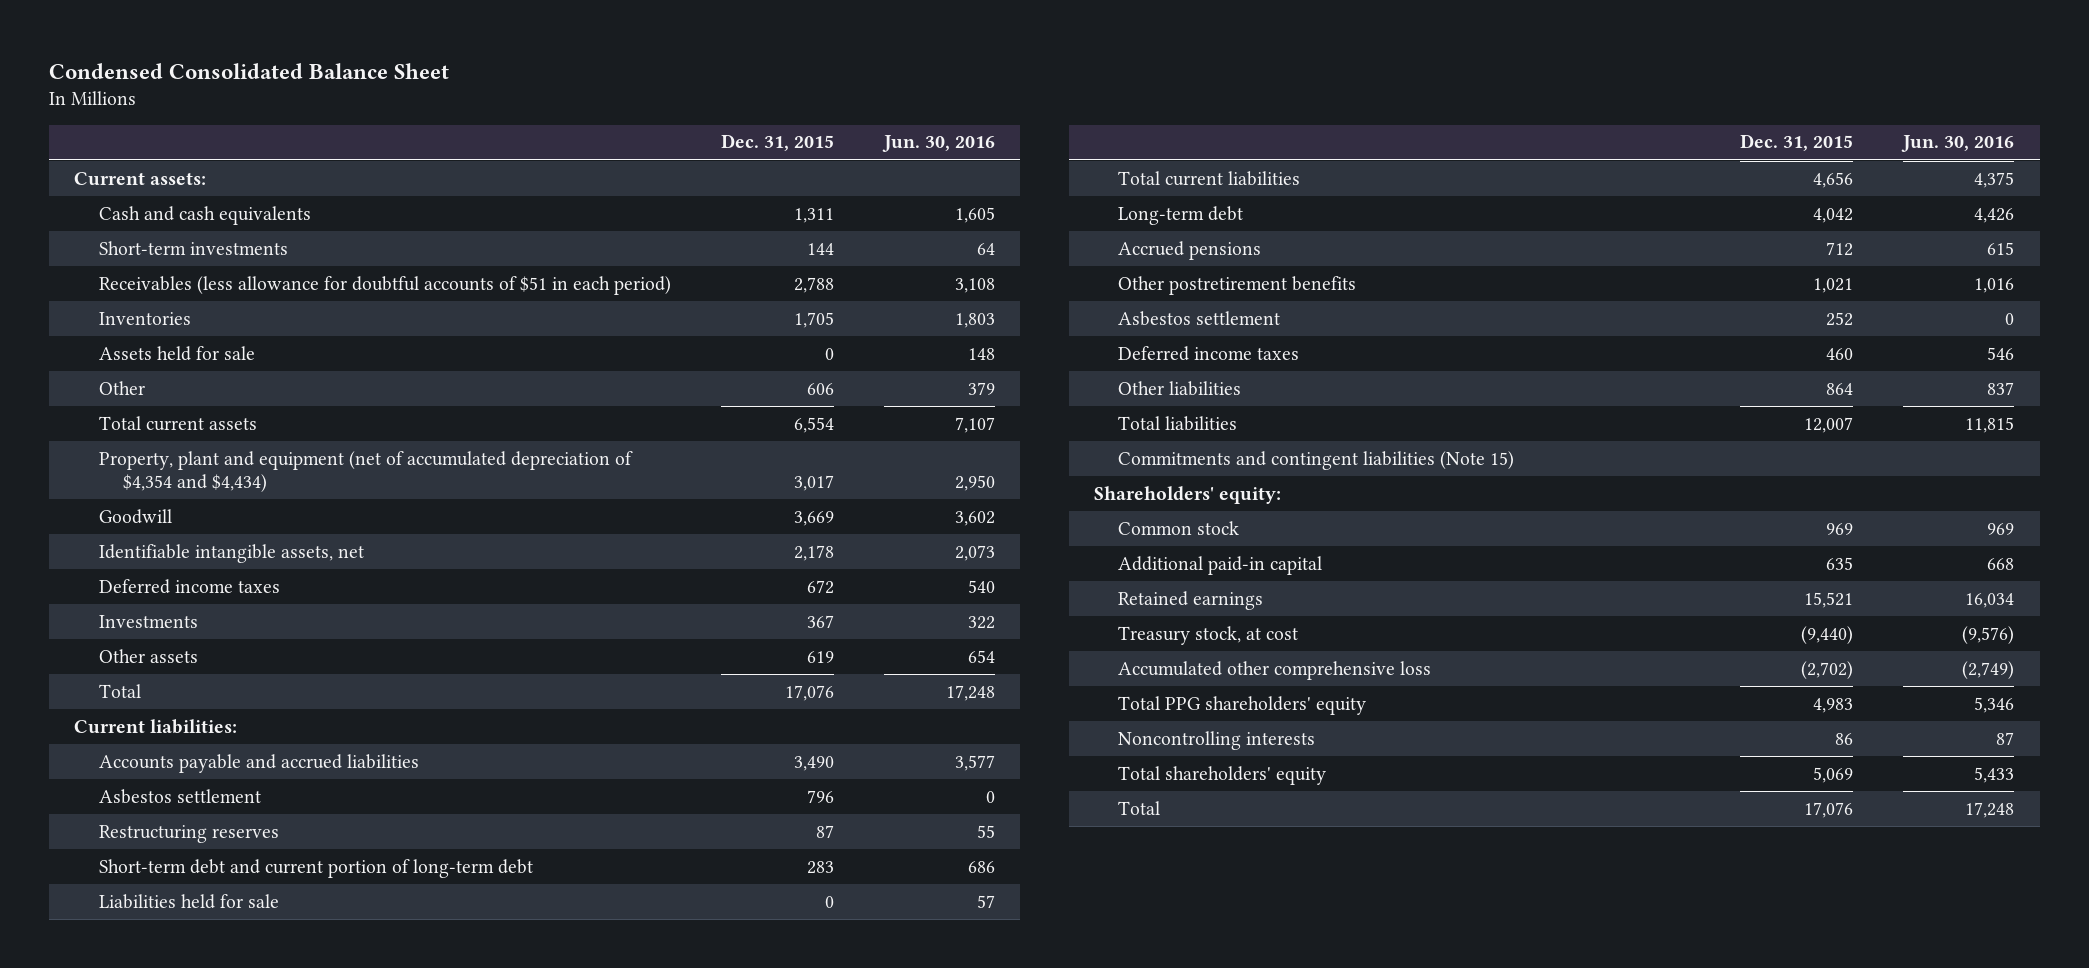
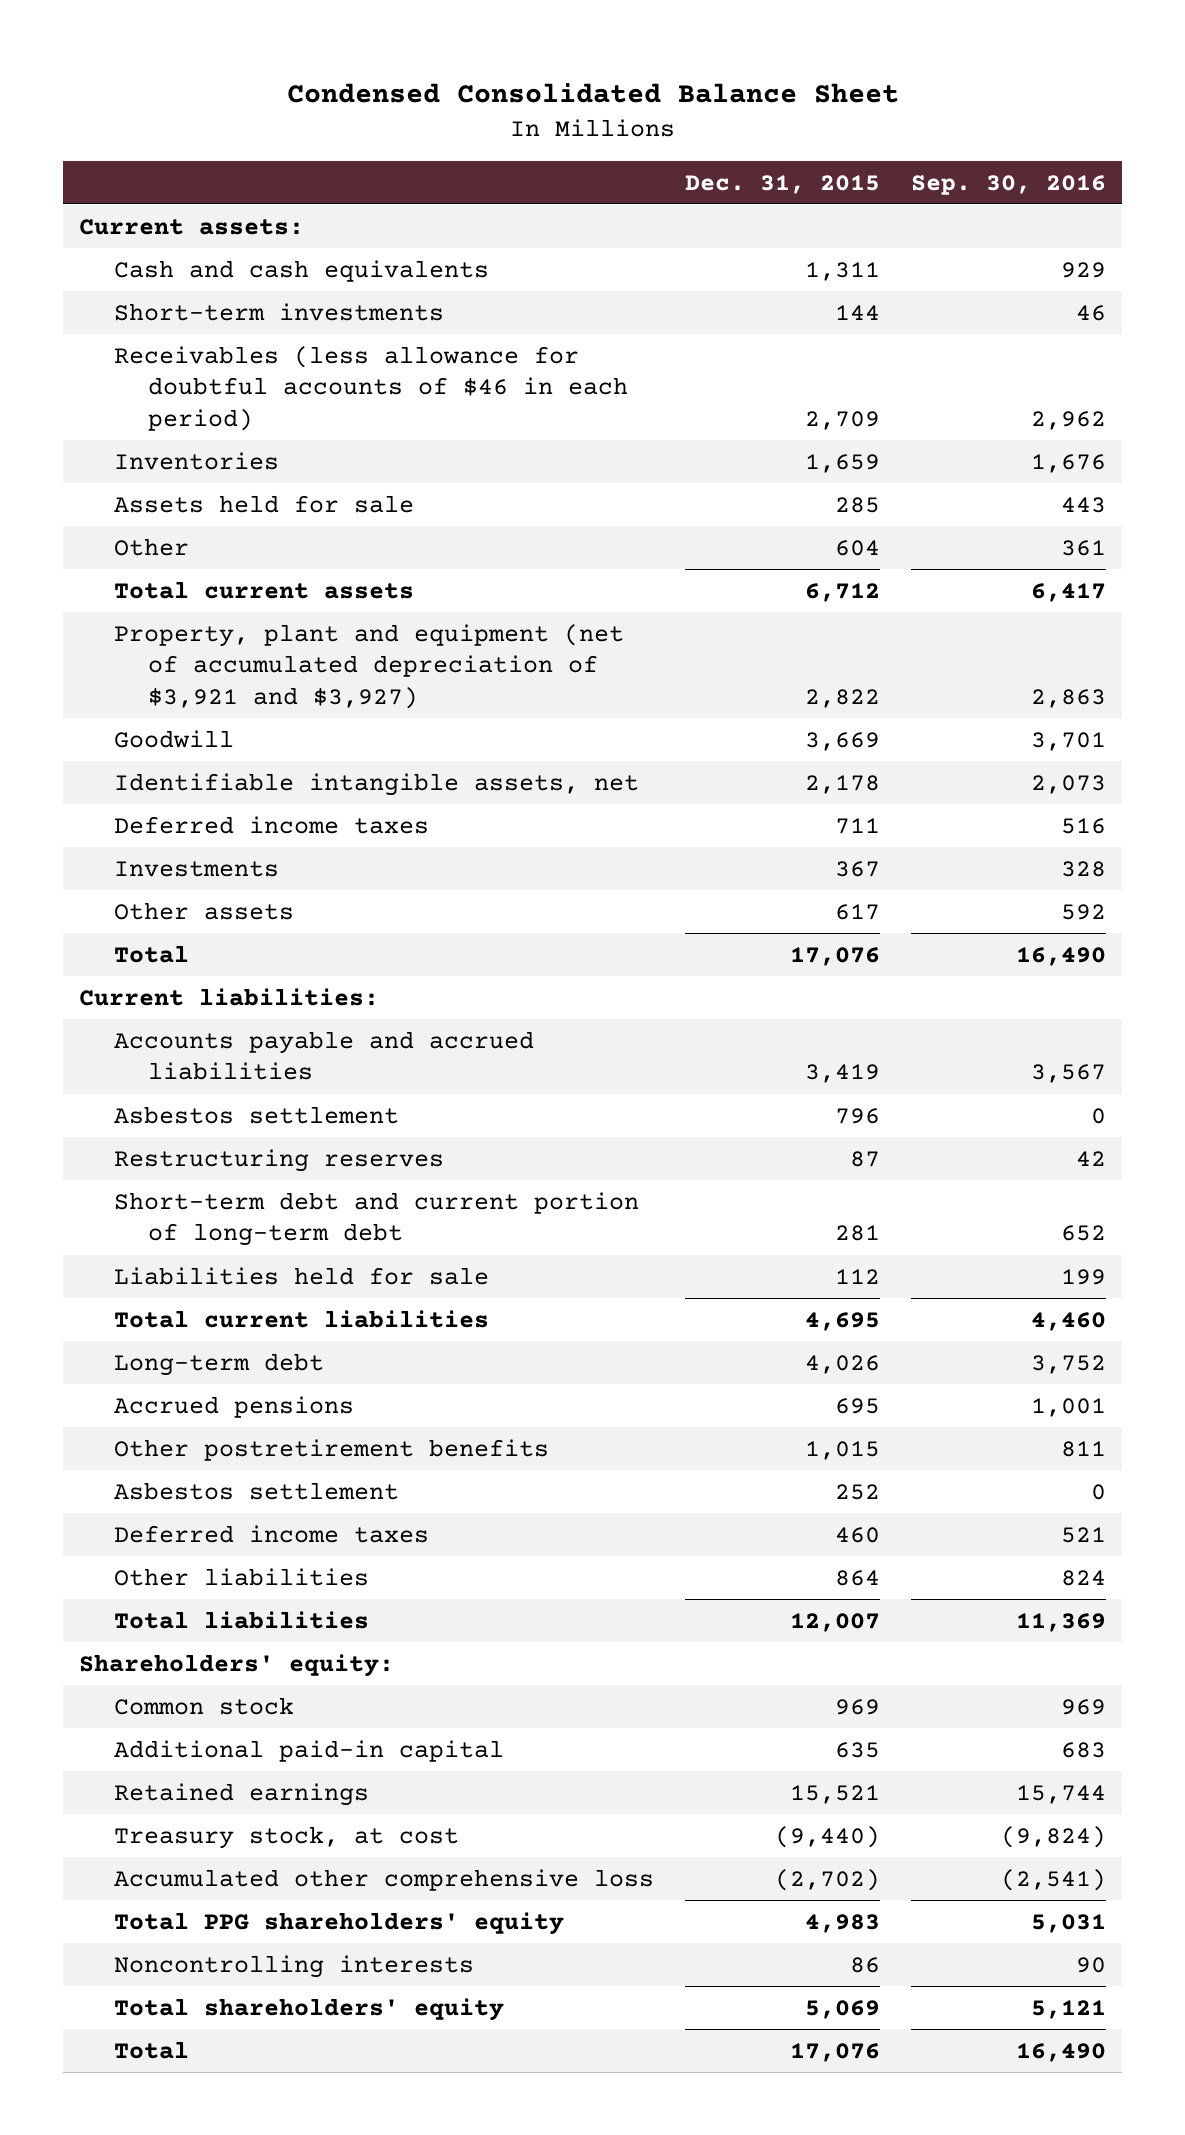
[882,135,996,153] Jun. 30, 2016 -> none
none -> [911,174,1107,195] Sep. 30, 2016
[98,275,671,295] Receivables (less allowance for doubtful accounts of $51 in each period) -> [113,345,629,431] Receivables (less allowance for doubtful accounts of $46 in each period)
[793,276,834,293] 2,788 -> [804,410,880,430] 2,709
[793,311,834,328] 1,705 -> [804,453,880,473] 1,659
[824,347,834,360] 0 -> [834,496,880,513] 285
[806,382,834,395] 606 -> [834,539,880,556] 604
[793,416,834,433] 6,554 -> [804,582,880,602] 6,712
[98,450,633,493] Property, plant and equipment (net of accumulated depreciation of $4,354 and $4,434) -> [113,623,624,709] Property, plant and equipment (net of accumulated depreciation of $3,921 and $3,927)
[793,475,834,492] 3,017 -> [804,688,880,708] 2,822
[806,579,834,594] 672 -> [834,817,880,834] 711
[806,650,834,663] 619 -> [834,903,880,920] 617
[793,755,834,771] 3,490 -> [804,1064,880,1084] 3,419
[806,860,834,874] 283 -> [834,1225,880,1242] 281
[824,895,834,908] 0 -> [834,1268,880,1284] 112
[1813,171,1854,188] 4,656 -> [804,1311,880,1331] 4,695
[1813,207,1854,223] 4,042 -> [804,1354,880,1374] 4,026
[1826,241,1854,256] 712 -> [834,1397,880,1414] 695
[1813,277,1854,293] 1,021 -> [804,1440,880,1460] 1,015
[1117,450,1514,470] Commitments and contingent liabilities (Note 15) -> none

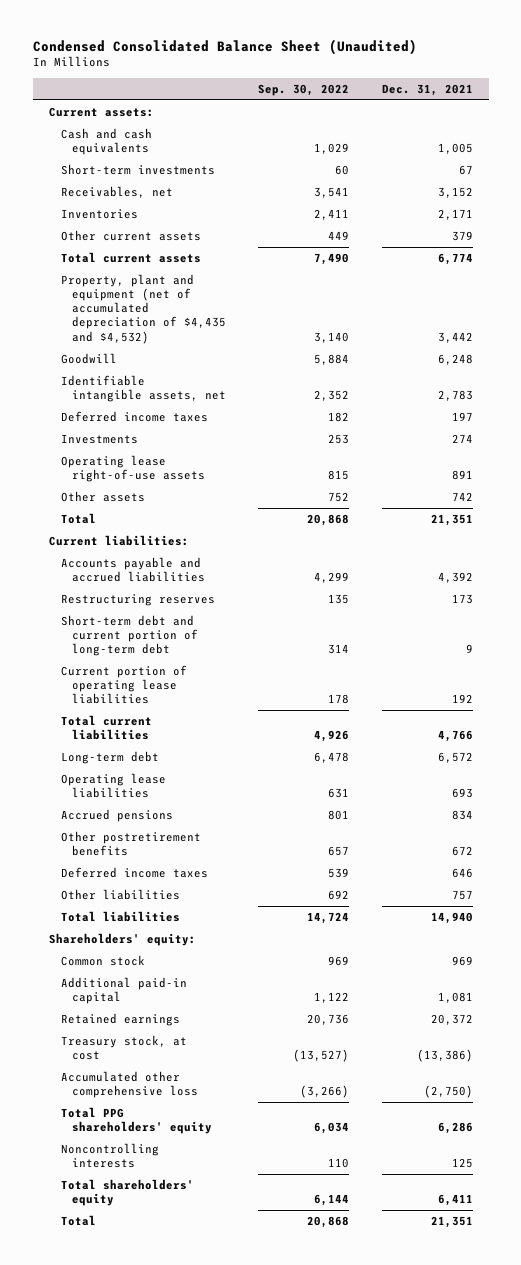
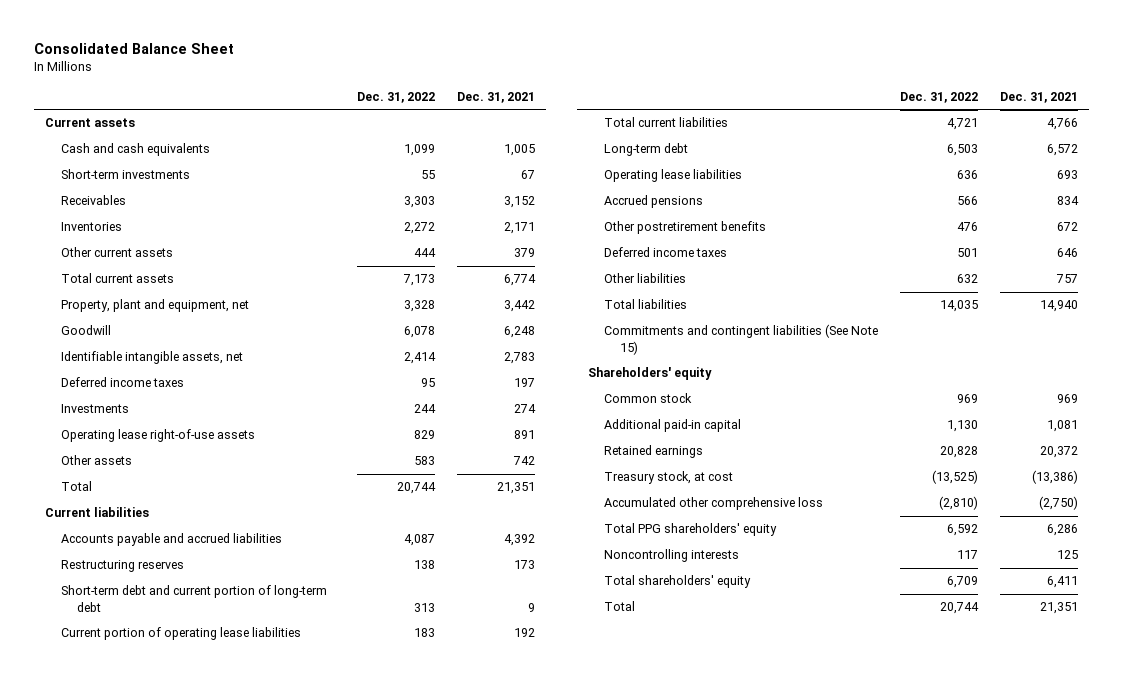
[32,38,417,55] Condensed Consolidated Balance Sheet (Unaudited) -> [34,42,235,54] Consolidated Balance Sheet
[258,83,350,96] Sep. 30, 2022 -> none
none -> [357,91,436,103] Dec. 31, 2022
[48,107,154,118] Current assets: -> [45,118,136,128] Current assets
[60,186,173,199] Receivables, net -> [61,195,127,206] Receivables
[60,274,227,344] Property, plant and equipment (net of accumulated depreciation of $4,435 and $4,532) -> [61,299,250,313] Property, plant and equipment, net
[48,535,189,547] Current liabilities: -> [45,507,150,518] Current liabilities
none -> [604,324,879,355] Commitments and contingent liabilities (See Note 15)
[48,933,196,947] Shareholders' equity: -> [588,367,713,381] Shareholders' equity

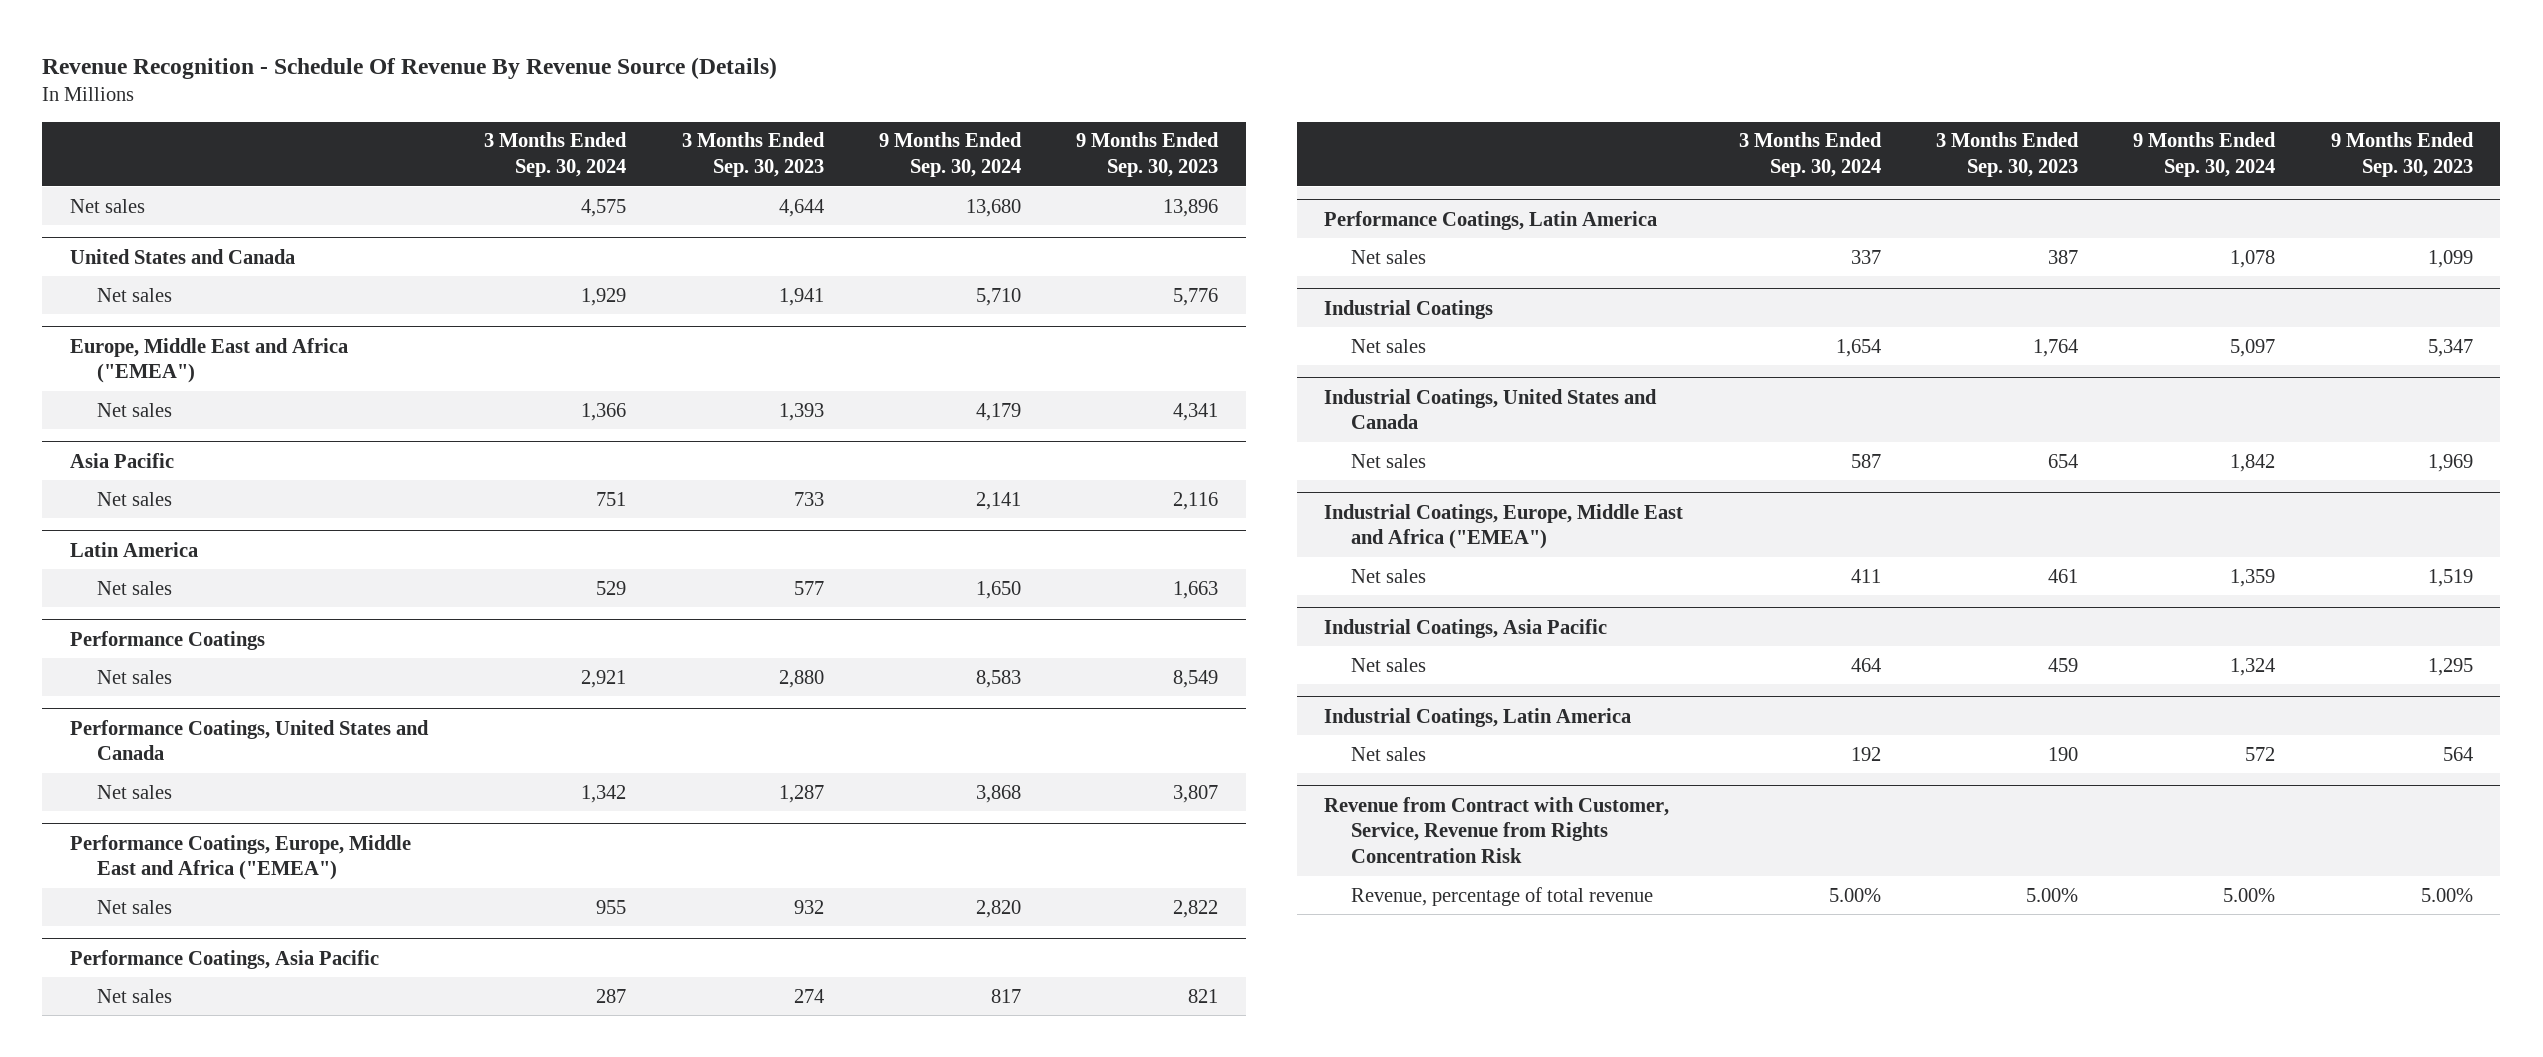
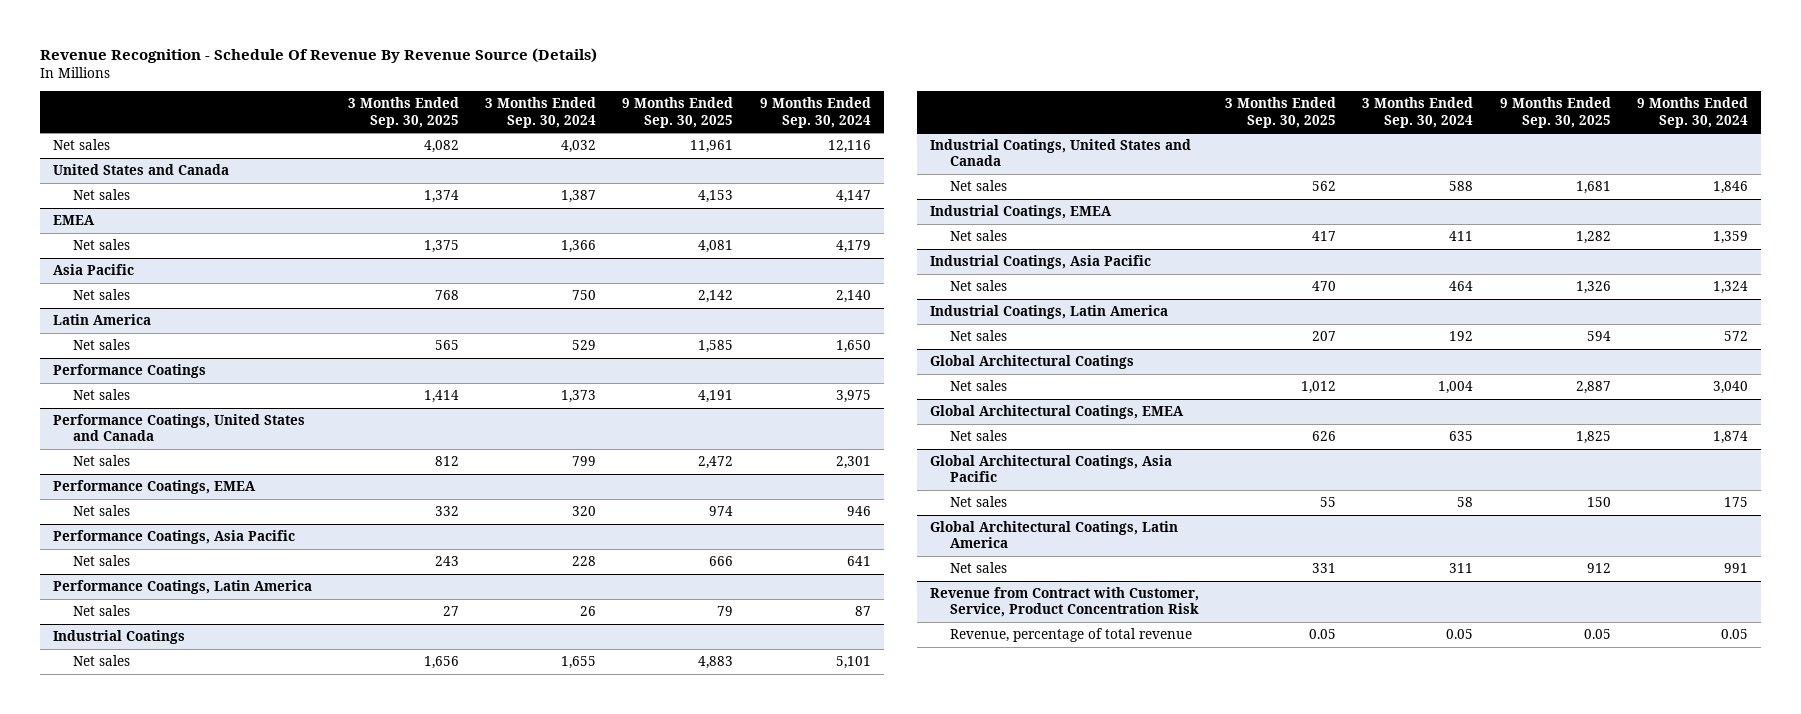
[681,132,825,178] 3 Months Ended Sep. 30, 2023 -> none
[1076,132,1220,178] 9 Months Ended Sep. 30, 2023 -> none
none -> [348,97,460,128] 3 Months Ended Sep. 30, 2025
none -> [622,97,734,128] 9 Months Ended Sep. 30, 2025
[581,198,627,217] 4,575 -> [561,140,597,154] 4,032
[966,198,1022,217] 13,680 -> [827,140,871,154] 12,116
[581,287,627,306] 1,929 -> [561,190,597,204] 1,387
[976,287,1022,306] 5,710 -> [835,190,871,204] 4,147
[70,337,349,384] Europe, Middle East and Africa ("EMEA") -> [52,215,95,226] EMEA
[596,491,627,506] 751 -> [572,290,597,301] 750
[976,491,1022,510] 2,141 -> [835,290,871,304] 2,140
[581,669,627,688] 2,921 -> [561,390,597,404] 1,373
[976,669,1022,688] 8,583 -> [835,390,871,404] 3,975
[70,834,412,881] Performance Coatings, Europe, Middle East and Africa ("EMEA") -> none
[581,784,627,803] 1,342 -> [572,456,597,467] 799
[976,784,1022,803] 3,868 -> [835,456,871,470] 2,301
none -> [52,480,256,495] Performance Coatings, EMEA
[596,899,627,914] 955 -> [572,506,597,517] 320
[976,899,1022,918] 2,820 -> [846,506,871,517] 946
[596,988,627,1003] 287 -> [572,556,597,567] 228
[991,988,1022,1003] 817 -> [846,556,871,567] 641
[1850,249,1881,264] 337 -> [580,606,597,617] 26
[2230,249,2276,268] 1,078 -> [854,606,871,617] 87
[1835,338,1881,357] 1,654 -> [561,656,597,670] 1,655
[2230,338,2276,357] 5,097 -> [835,656,871,670] 5,101
[1324,503,1684,550] Industrial Coatings, Europe, Middle East and Africa ("EMEA") -> none
[1850,453,1881,468] 587 -> [1449,181,1474,192] 588
[2230,453,2276,472] 1,842 -> [1712,181,1748,195] 1,846
none -> [929,205,1112,220] Industrial Coatings, EMEA
none -> [929,355,1134,370] Global Architectural Coatings
none -> [949,380,1007,392] Net sales
none -> [929,405,1184,420] Global Architectural Coatings, EMEA
none -> [949,430,1007,442] Net sales
none -> [929,455,1172,483] Global Architectural Coatings, Asia Pacific
none -> [949,496,1007,508] Net sales
none -> [929,521,1178,549] Global Architectural Coatings, Latin America
none -> [949,562,1007,574] Net sales
[1324,796,1670,864] Revenue from Contract with Customer, Service, Revenue from Rights Concentration Risk -> [929,587,1199,618] Revenue from Contract with Customer, Service, Product Concentration Risk
[1828,887,1881,902] 5.00% -> [1446,629,1474,640] 0.05
[2223,887,2276,902] 5.00% -> [1720,629,1748,640] 0.05

